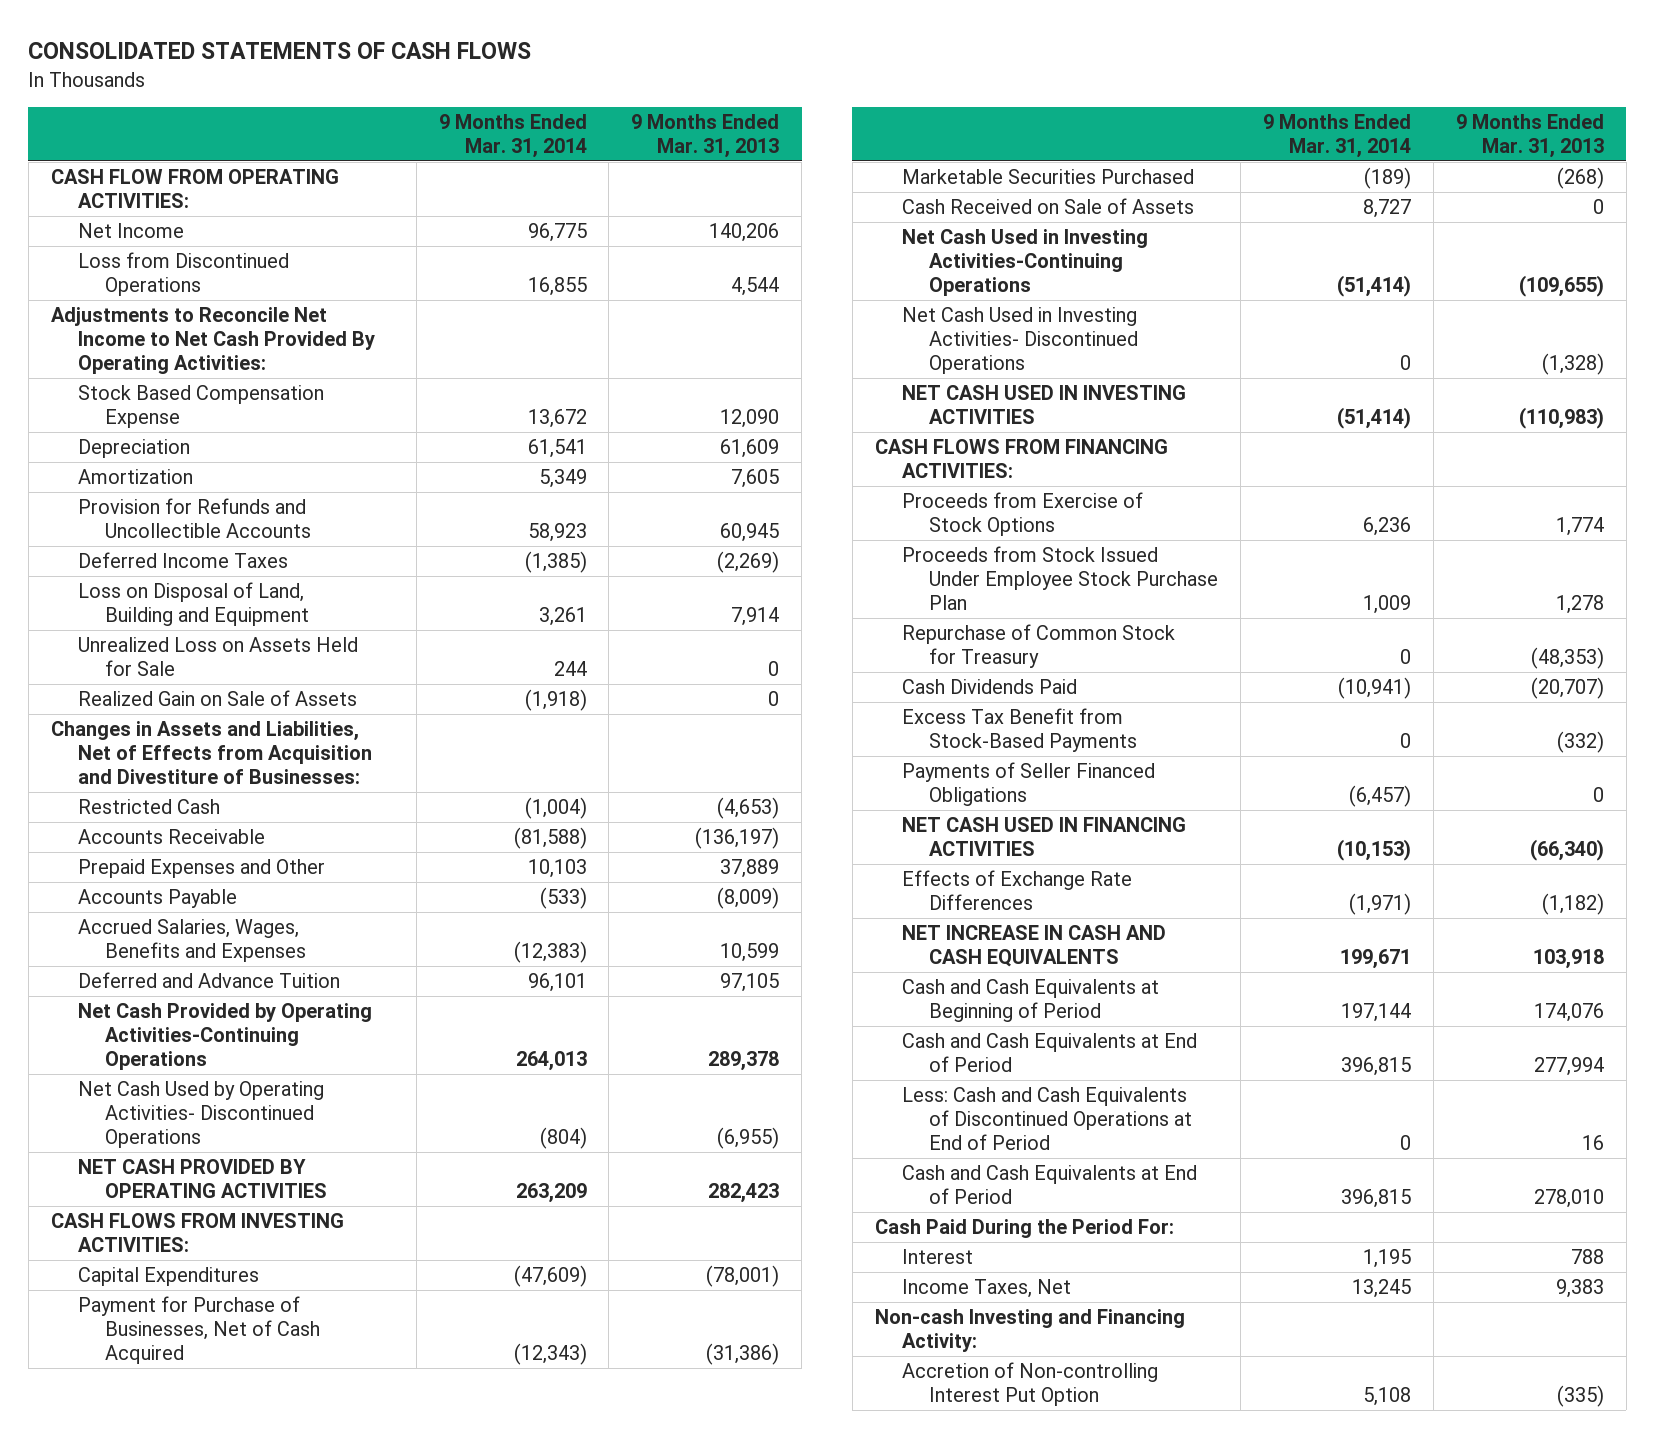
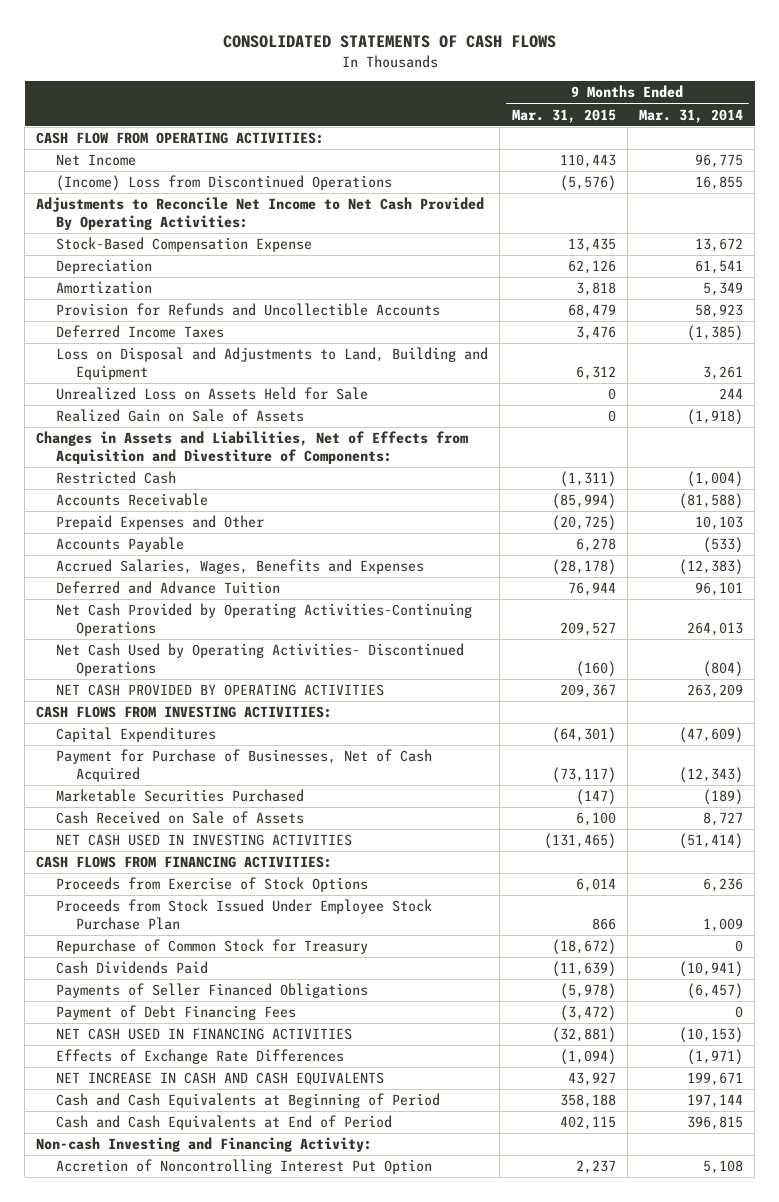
[631,114,780,158] 9 Months Ended Mar. 31, 2013 -> none
none -> [511,108,616,123] Mar. 31, 2015
[77,252,289,297] Loss from Discontinued Operations -> [56,175,393,192] (Income) Loss from Discontinued Operations
[77,385,324,429] Stock Based Compensation Expense -> [56,237,313,253] Stock-Based Compensation Expense
[77,582,309,627] Loss on Disposal of Land, Building and Equipment -> [56,347,489,380] Loss on Disposal and Adjustments to Land, Building and Equipment
[50,721,372,784] Changes in Assets and Liabilities, Net of Effects from Acquisition and Divestiture of Businesses: -> [36,431,470,464] Changes in Assets and Liabilities, Net of Effects from Acquisition and Divestiture of Components:
[901,229,1148,296] Net Cash Used in Investing Activities-Continuing Operations -> none
[901,307,1138,374] Net Cash Used in Investing Activities- Discontinued Operations -> none
[901,708,1137,753] Excess Tax Benefit from Stock-Based Payments -> none
none -> [56,1005,297,1021] Payment of Debt Financing Fees
[901,1087,1192,1150] Less: Cash and Cash Equivalents of Discontinued Operations at End of Period -> none
[901,1165,1197,1205] Cash and Cash Equivalents at End of Period -> none
[874,1219,1174,1239] Cash Paid During the Period For: -> none
[901,1249,973,1265] Interest -> none
[901,1279,1071,1299] Income Taxes, Net -> none
[901,1362,1158,1407] Accretion of Non-controlling Interest Put Option -> [56,1159,433,1175] Accretion of Noncontrolling Interest Put Option

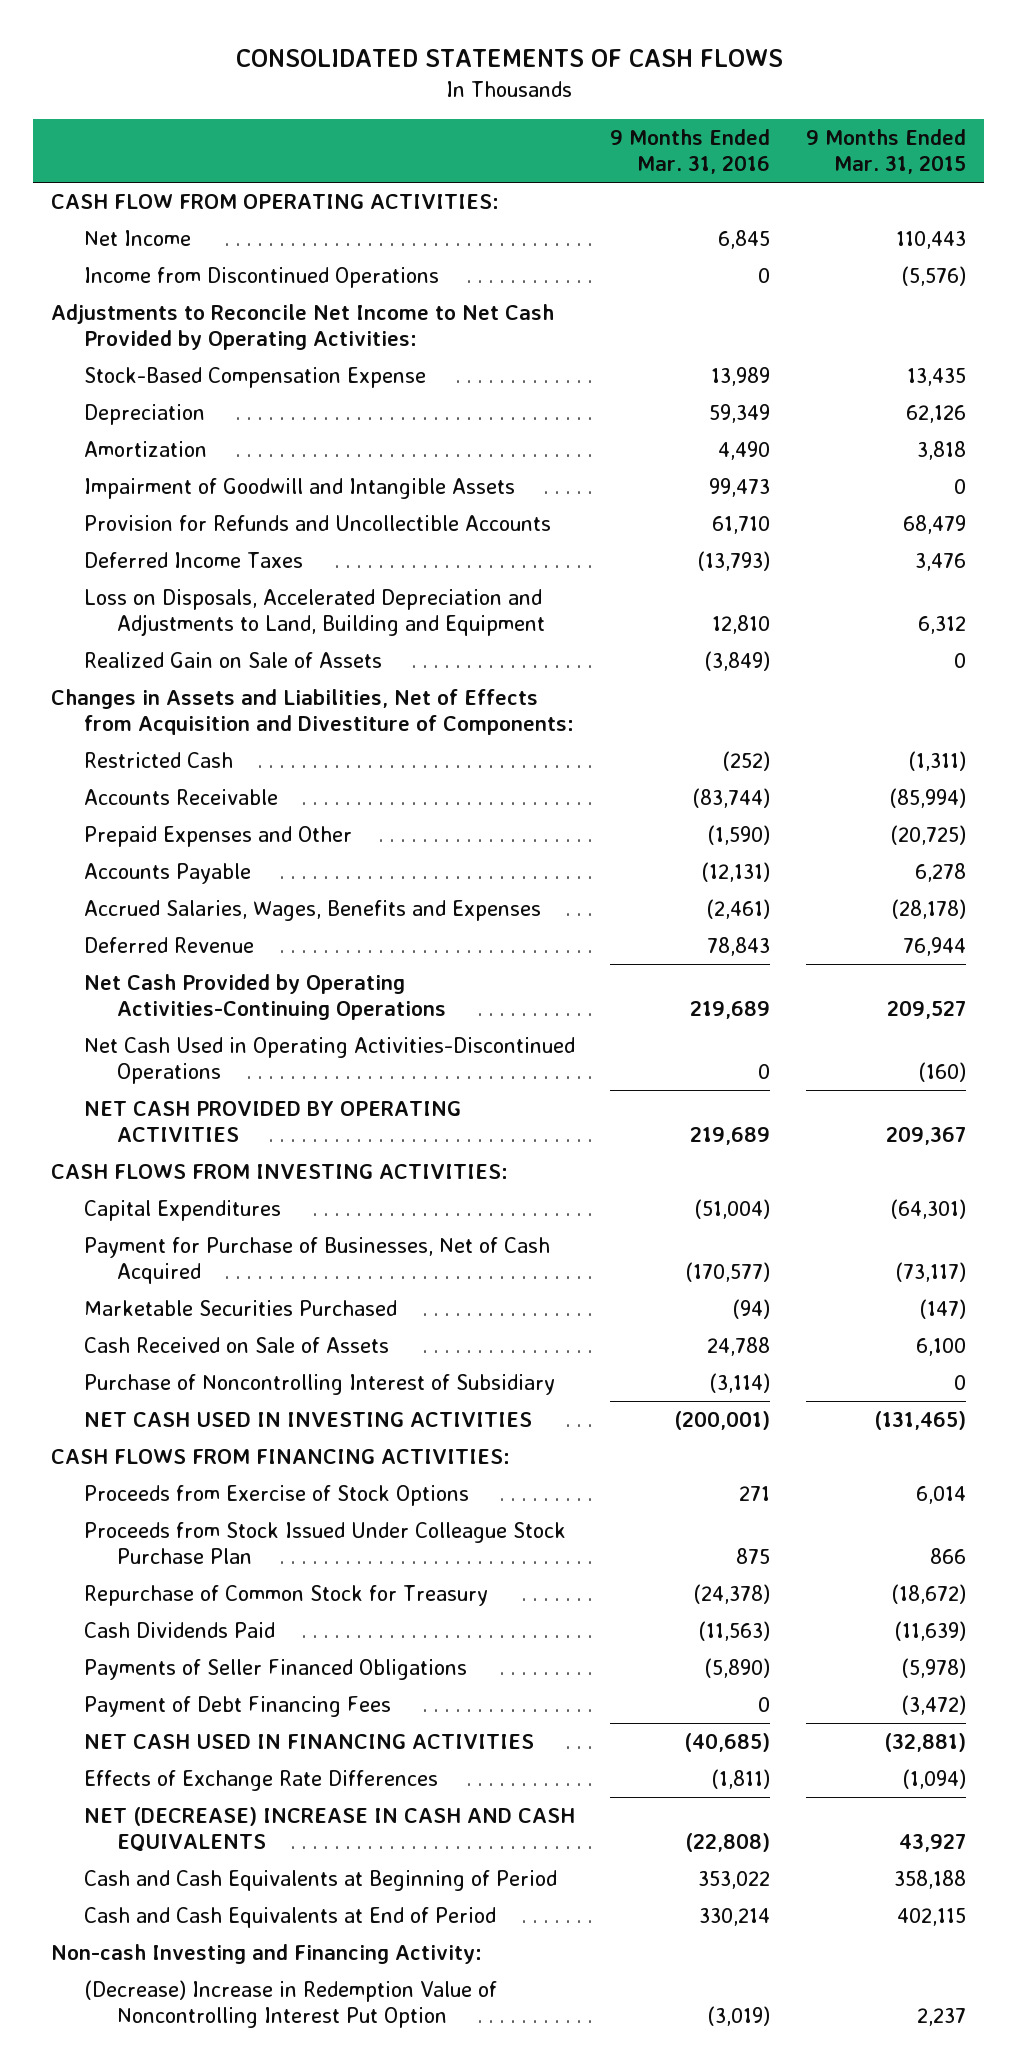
[639,108,744,123] Mar. 31, 2014 -> none
none -> [610,128,771,175] 9 Months Ended Mar. 31, 2016
[56,175,393,192] (Income) Loss from Discontinued Operations -> [83,267,439,289] Income from Discontinued Operations
[36,197,485,230] Adjustments to Reconcile Net Income to Net Cash Provided By Operating Activities: -> [51,304,555,351] Adjustments to Reconcile Net Income to Net Cash Provided by Operating Activities:
none -> [83,478,515,500] Impairment of Goodwill and Intangible Assets
[56,387,369,401] Unrealized Loss on Assets Held for Sale -> none
[56,347,489,380] Loss on Disposal and Adjustments to Land, Building and Equipment -> [83,589,545,637] Loss on Disposals, Accelerated Depreciation and Adjustments to Land, Building and Equipment
[56,581,281,595] Deferred and Advance Tuition -> [83,937,254,954] Deferred Revenue
[56,643,465,676] Net Cash Used by Operating Activities- Discontinued Operations -> [83,1037,575,1085] Net Cash Used in Operating Activities-Discontinued Operations
none -> [83,1374,555,1396] Purchase of Noncontrolling Interest of Subsidiary
[56,899,433,930] Proceeds from Stock Issued Under Employee Stock Purchase Plan -> [83,1522,566,1565] Proceeds from Stock Issued Under Colleague Stock Purchase Plan
[56,1072,385,1086] NET INCREASE IN CASH AND CASH EQUIVALENTS -> [83,1807,575,1853] NET (DECREASE) INCREASE IN CASH AND CASH EQUIVALENTS
[56,1159,433,1175] Accretion of Noncontrolling Interest Put Option -> [83,1980,497,2029] (Decrease) Increase in Redemption Value of Noncontrolling Interest Put Option

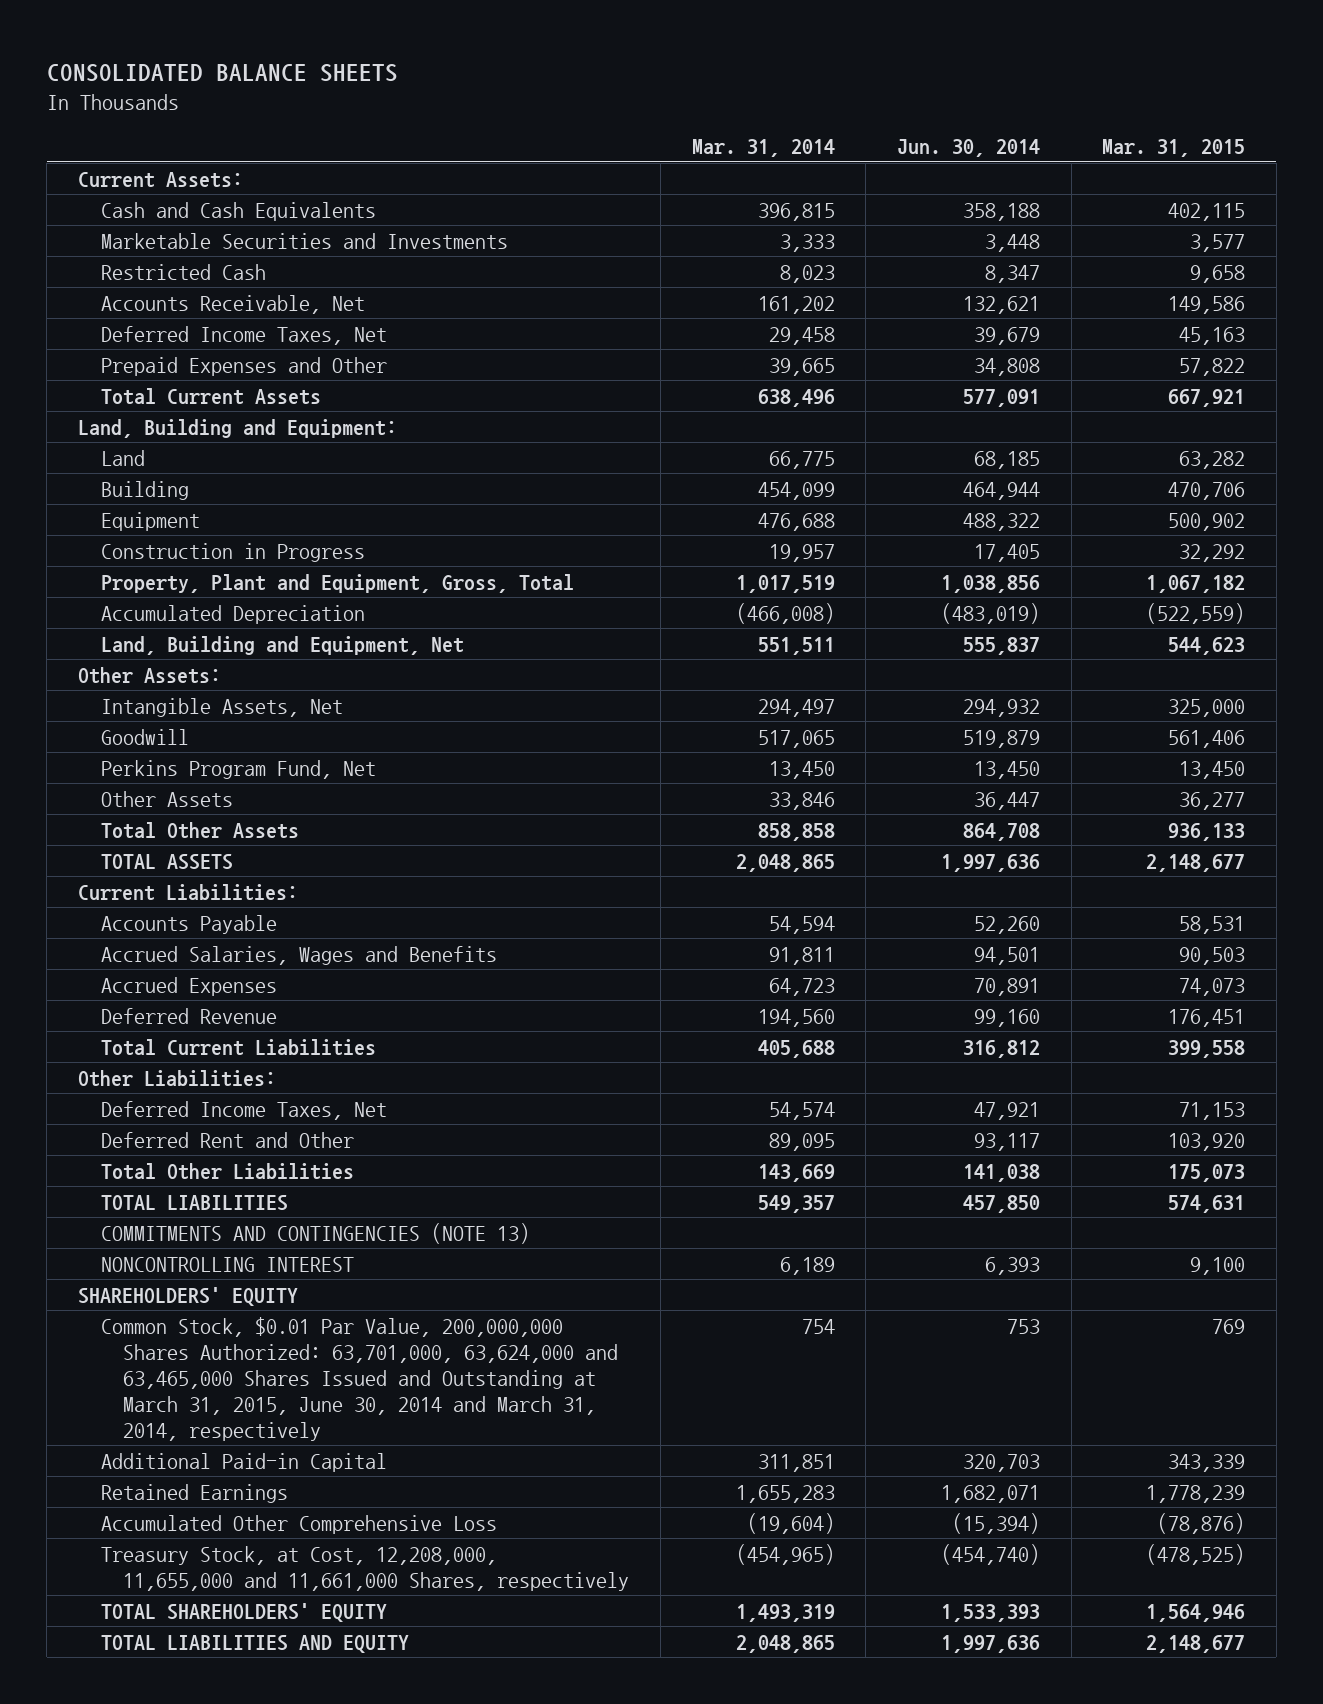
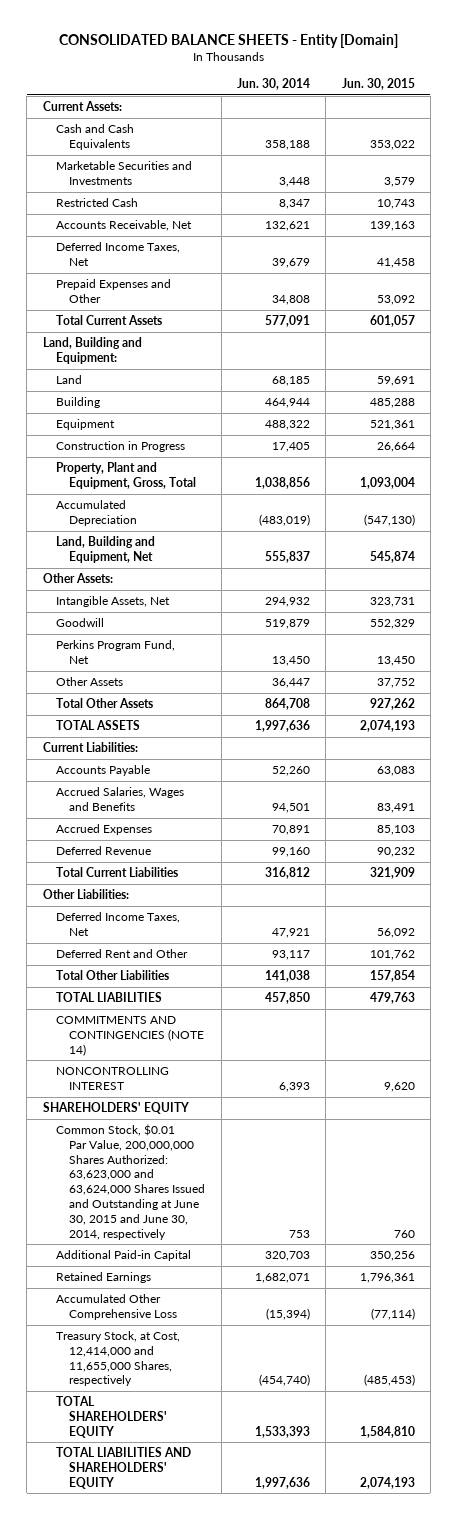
[46,63,398,82] CONSOLIDATED BALANCE SHEETS -> [58,34,398,49] CONSOLIDATED BALANCE SHEETS - Entity [Domain]
[691,138,835,157] Mar. 31, 2014 -> none
[1102,138,1246,157] Mar. 31, 2015 -> none
none -> [341,78,415,91] Jun. 30, 2015
[100,1222,530,1244] COMMITMENTS AND CONTINGENCIES (NOTE 13) -> [56,1016,205,1056] COMMITMENTS AND CONTINGENCIES (NOTE 14)
[100,1316,619,1441] Common Stock, $0.01 Par Value, 200,000,000 Shares Authorized: 63,701,000, 63,624,000 and 63,465,000 Shares Issued and Outstanding at March 31, 2015, June 30, 2014 and March 31, 2014, respectively -> [56,1124,206,1240] Common Stock, $0.01 Par Value, 200,000,000 Shares Authorized: 63,623,000 and 63,624,000 Shares Issued and Outstanding at June 30, 2015 and June 30, 2014, respectively
[100,1545,630,1591] Treasury Stock, at Cost, 12,208,000, 11,655,000 and 11,661,000 Shares, respectively -> [56,1331,181,1387] Treasury Stock, at Cost, 12,414,000 and 11,655,000 Shares, respectively
[100,1634,409,1653] TOTAL LIABILITIES AND EQUITY -> [56,1447,192,1489] TOTAL LIABILITIES AND SHAREHOLDERS' EQUITY

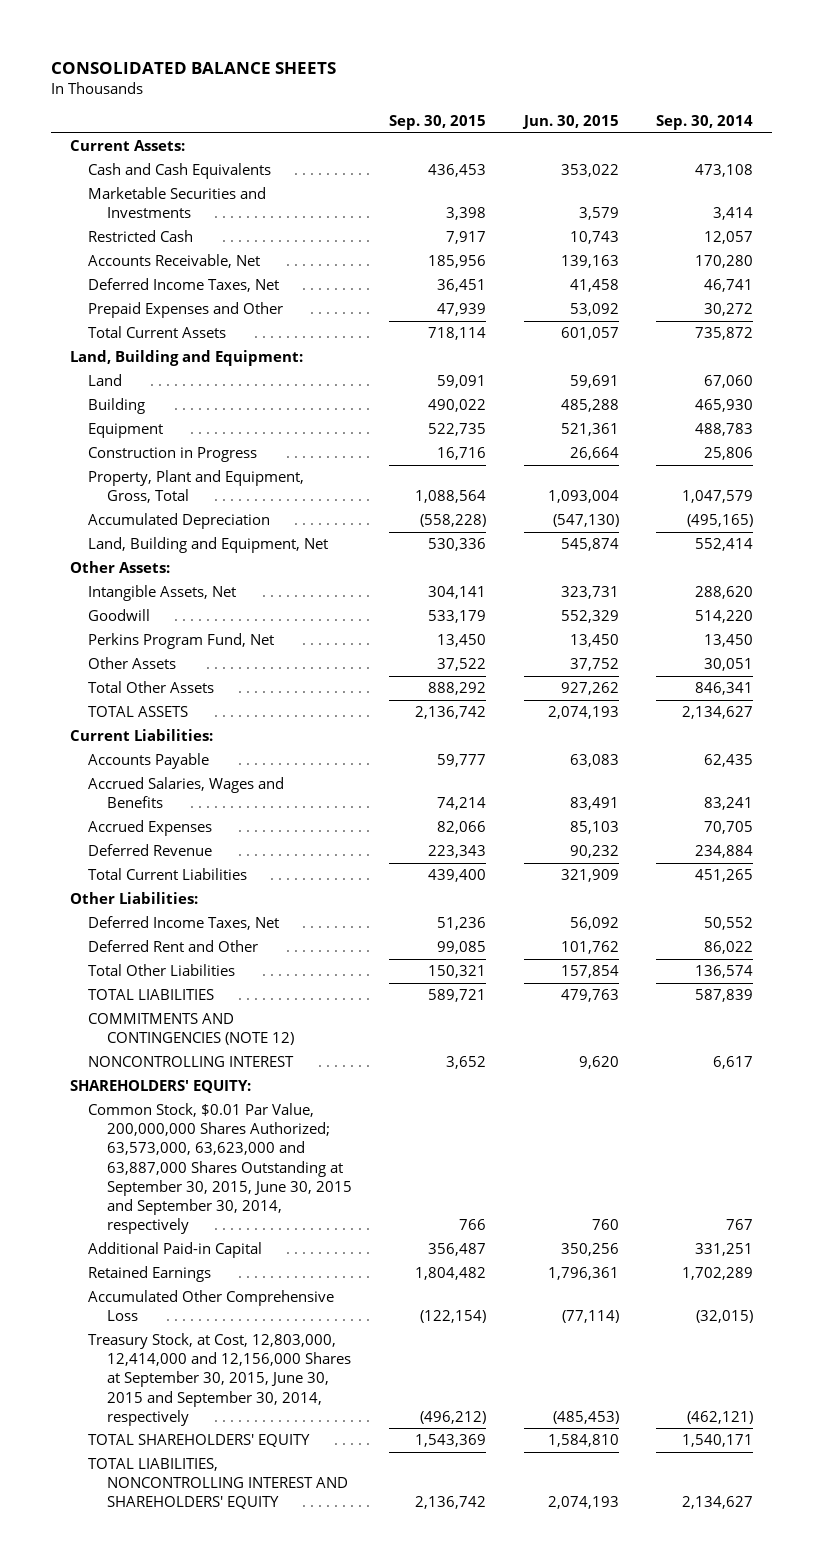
[58,34,398,49] CONSOLIDATED BALANCE SHEETS - Entity [Domain] -> [50,62,336,75] CONSOLIDATED BALANCE SHEETS
[237,78,311,91] Jun. 30, 2014 -> none
none -> [389,115,487,131] Sep. 30, 2015
none -> [656,115,754,131] Sep. 30, 2014
[56,1016,205,1056] COMMITMENTS AND CONTINGENCIES (NOTE 14) -> [88,1013,294,1046] COMMITMENTS AND CONTINGENCIES (NOTE 12)
[42,1102,189,1115] SHAREHOLDERS' EQUITY -> [69,1080,251,1094] SHAREHOLDERS' EQUITY:
[56,1124,206,1240] Common Stock, $0.01 Par Value, 200,000,000 Shares Authorized: 63,623,000 and 63,624,000 Shares Issued and Outstanding at June 30, 2015 and June 30, 2014, respectively -> [88,1103,352,1235] Common Stock, $0.01 Par Value, 200,000,000 Shares Authorized; 63,573,000, 63,623,000 and 63,887,000 Shares Outstanding at September 30, 2015, June 30, 2015 and September 30, 2014, respectively
[56,1331,181,1387] Treasury Stock, at Cost, 12,414,000 and 11,655,000 Shares, respectively -> [88,1333,351,1426] Treasury Stock, at Cost, 12,803,000, 12,414,000 and 12,156,000 Shares at September 30, 2015, June 30, 2015 and September 30, 2014, respectively
[56,1447,192,1489] TOTAL LIABILITIES AND SHAREHOLDERS' EQUITY -> [88,1458,348,1510] TOTAL LIABILITIES, NONCONTROLLING INTEREST AND SHAREHOLDERS' EQUITY

